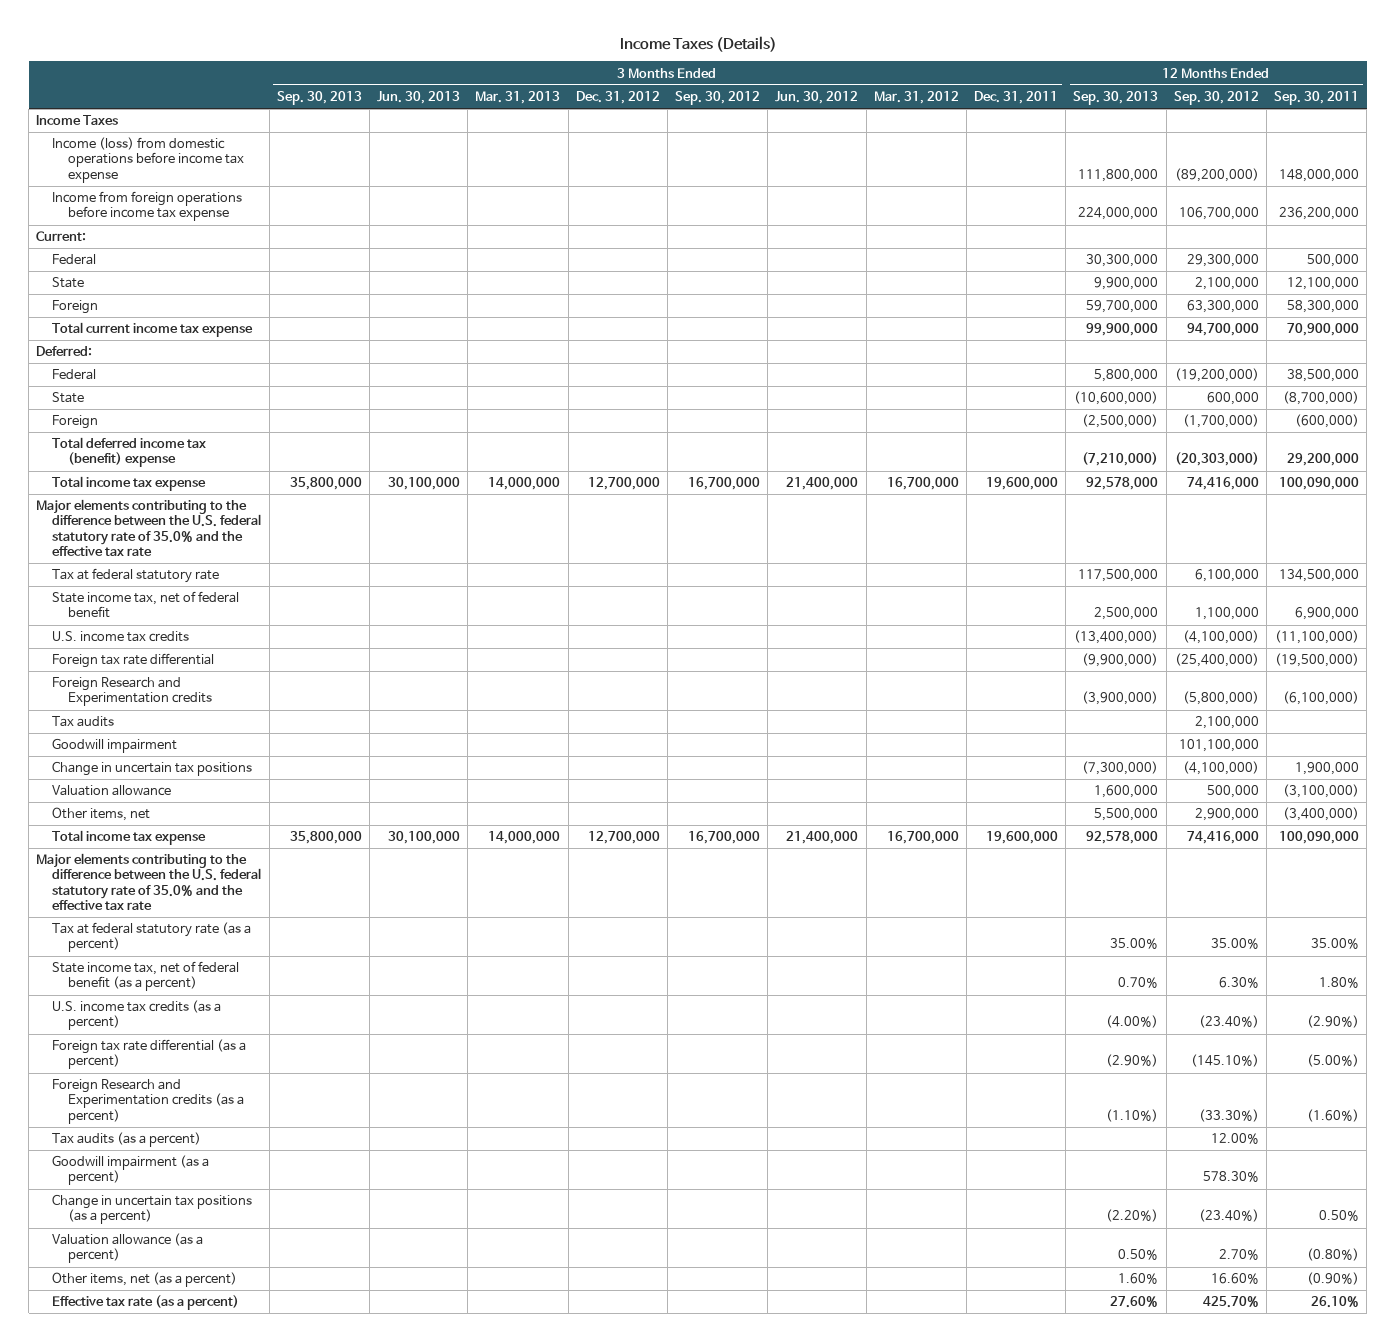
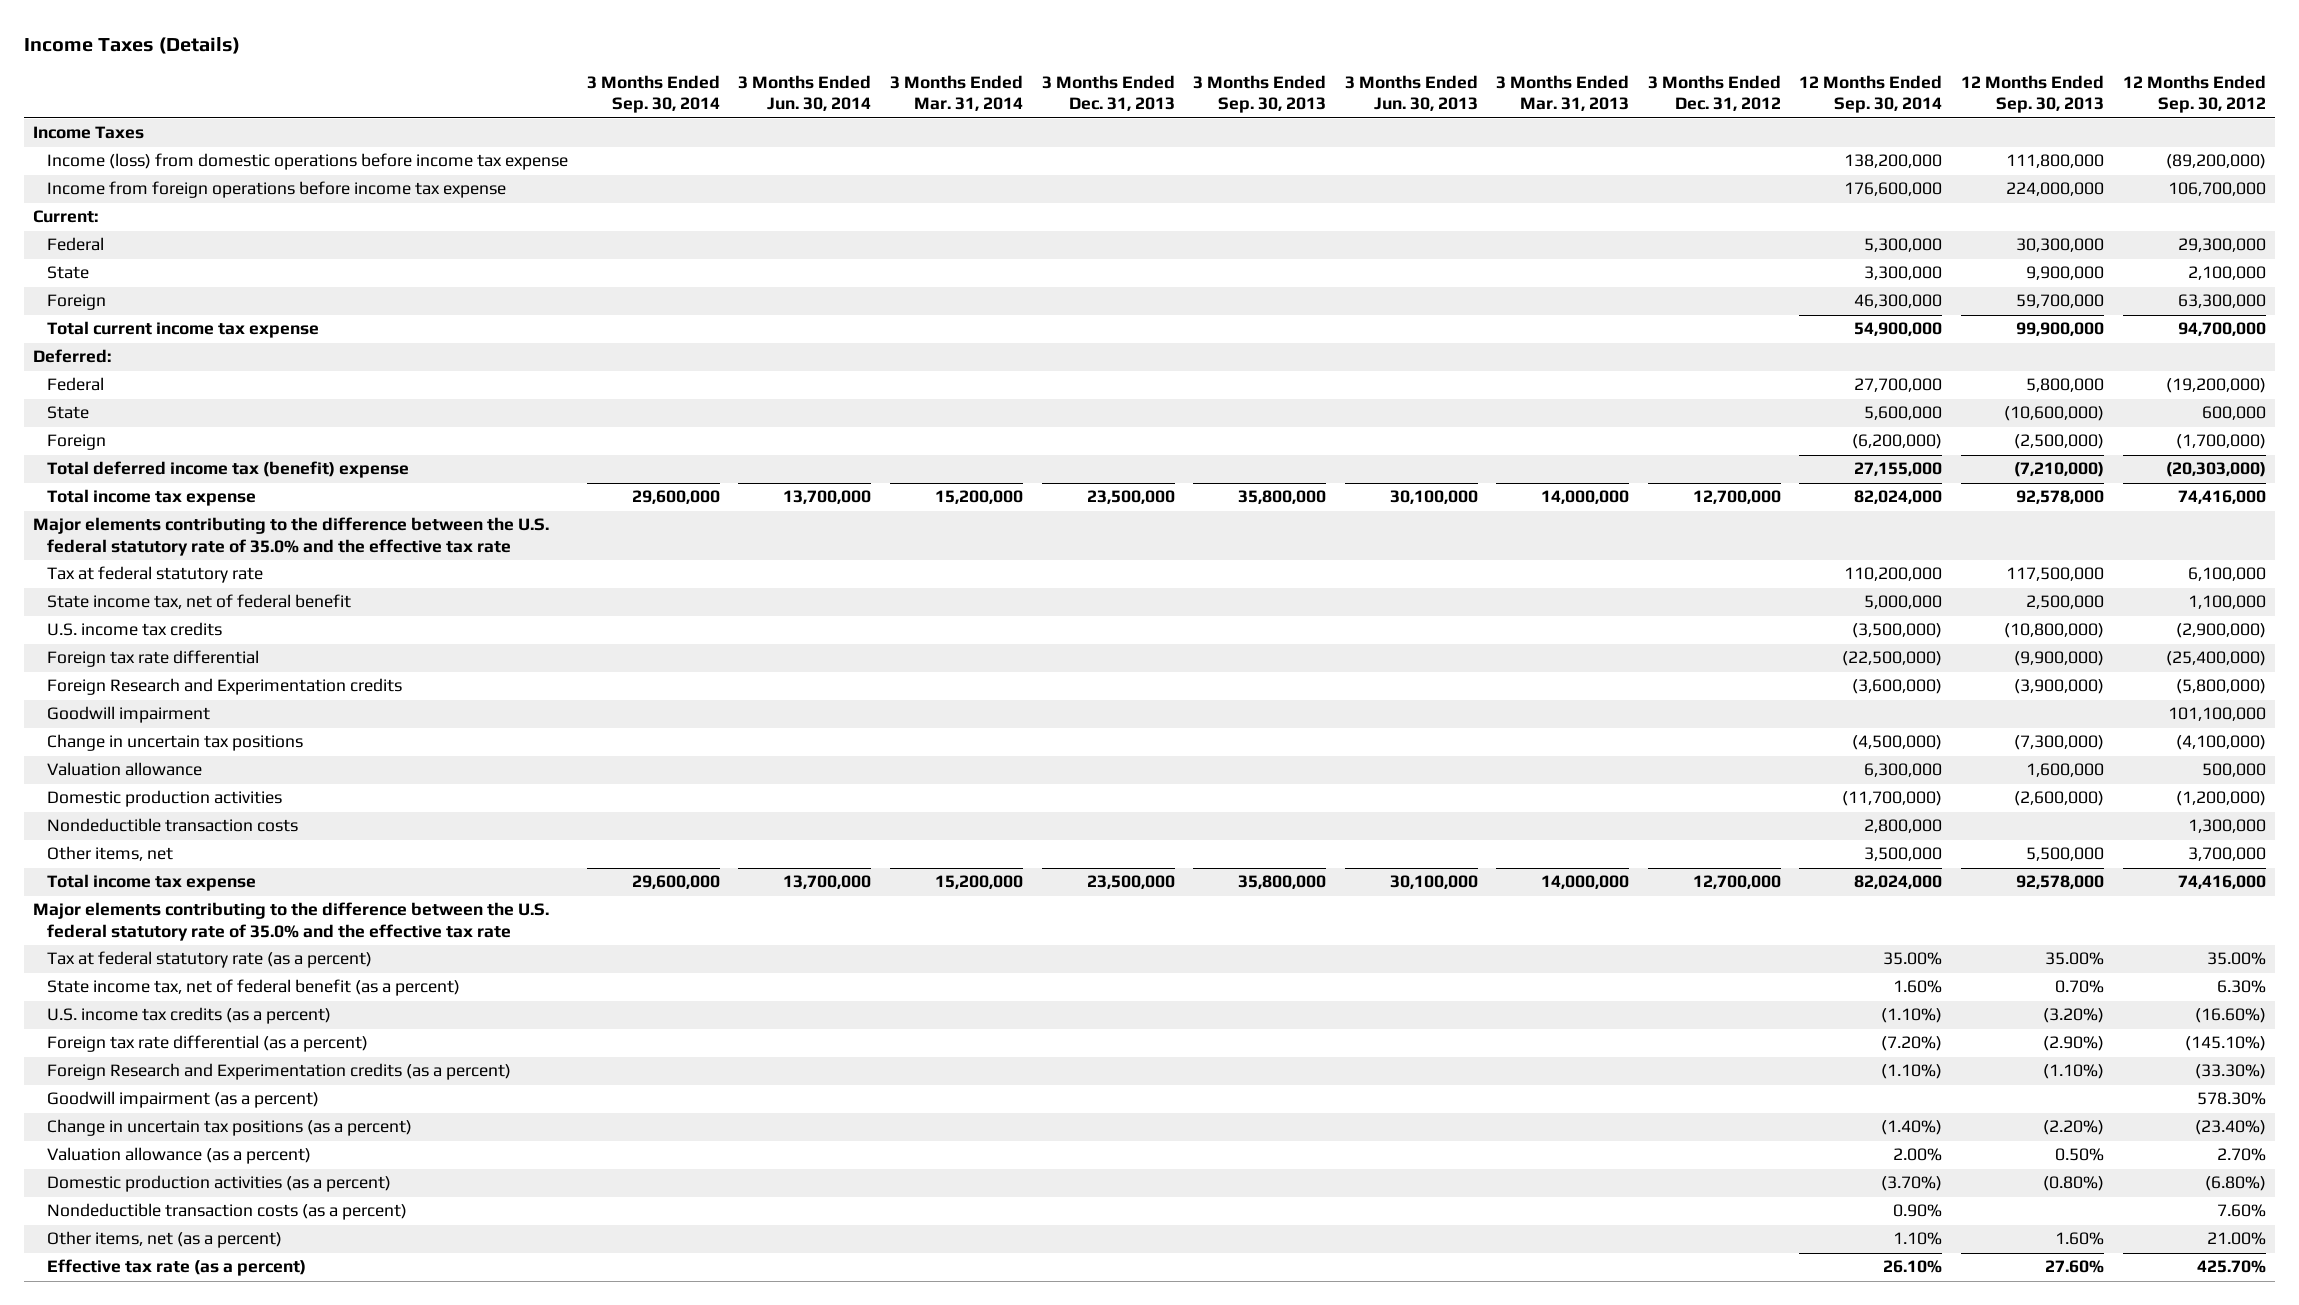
[675,91,761,106] Sep. 30, 2012 -> none
[775,91,859,105] Jun. 30, 2012 -> none
[873,91,959,105] Mar. 31, 2012 -> none
[974,91,1059,105] Dec. 31, 2011 -> none
[1274,91,1360,106] Sep. 30, 2011 -> none
none -> [586,74,720,114] 3 Months Ended Sep. 30, 2014
none -> [738,74,872,112] 3 Months Ended Jun. 30, 2014
none -> [889,74,1023,112] 3 Months Ended Mar. 31, 2014
none -> [1041,74,1175,112] 3 Months Ended Dec. 31, 2013
none -> [1799,74,1943,114] 12 Months Ended Sep. 30, 2014
[1074,630,1159,645] (13,400,000) -> [2003,623,2104,639] (10,800,000)
[1182,630,1259,645] (4,100,000) -> [2175,623,2266,639] (2,900,000)
[52,716,115,728] Tax audits -> none
none -> [47,790,283,808] Domestic production activities
none -> [47,818,299,833] Nondeductible transaction costs
[1194,808,1259,822] 2,900,000 -> [2187,847,2266,862] 3,700,000
[1106,1015,1159,1029] (4.00%) -> [2042,1008,2104,1024] (3.20%)
[1198,1015,1259,1029] (23.40%) -> [2194,1008,2266,1024] (16.60%)
[52,1132,202,1148] Tax audits (as a percent) -> none
none -> [47,1175,392,1193] Domestic production activities (as a percent)
none -> [47,1203,408,1221] Nondeductible transaction costs (as a percent)
[1210,1273,1259,1285] 16.60% -> [2206,1232,2266,1246] 21.00%

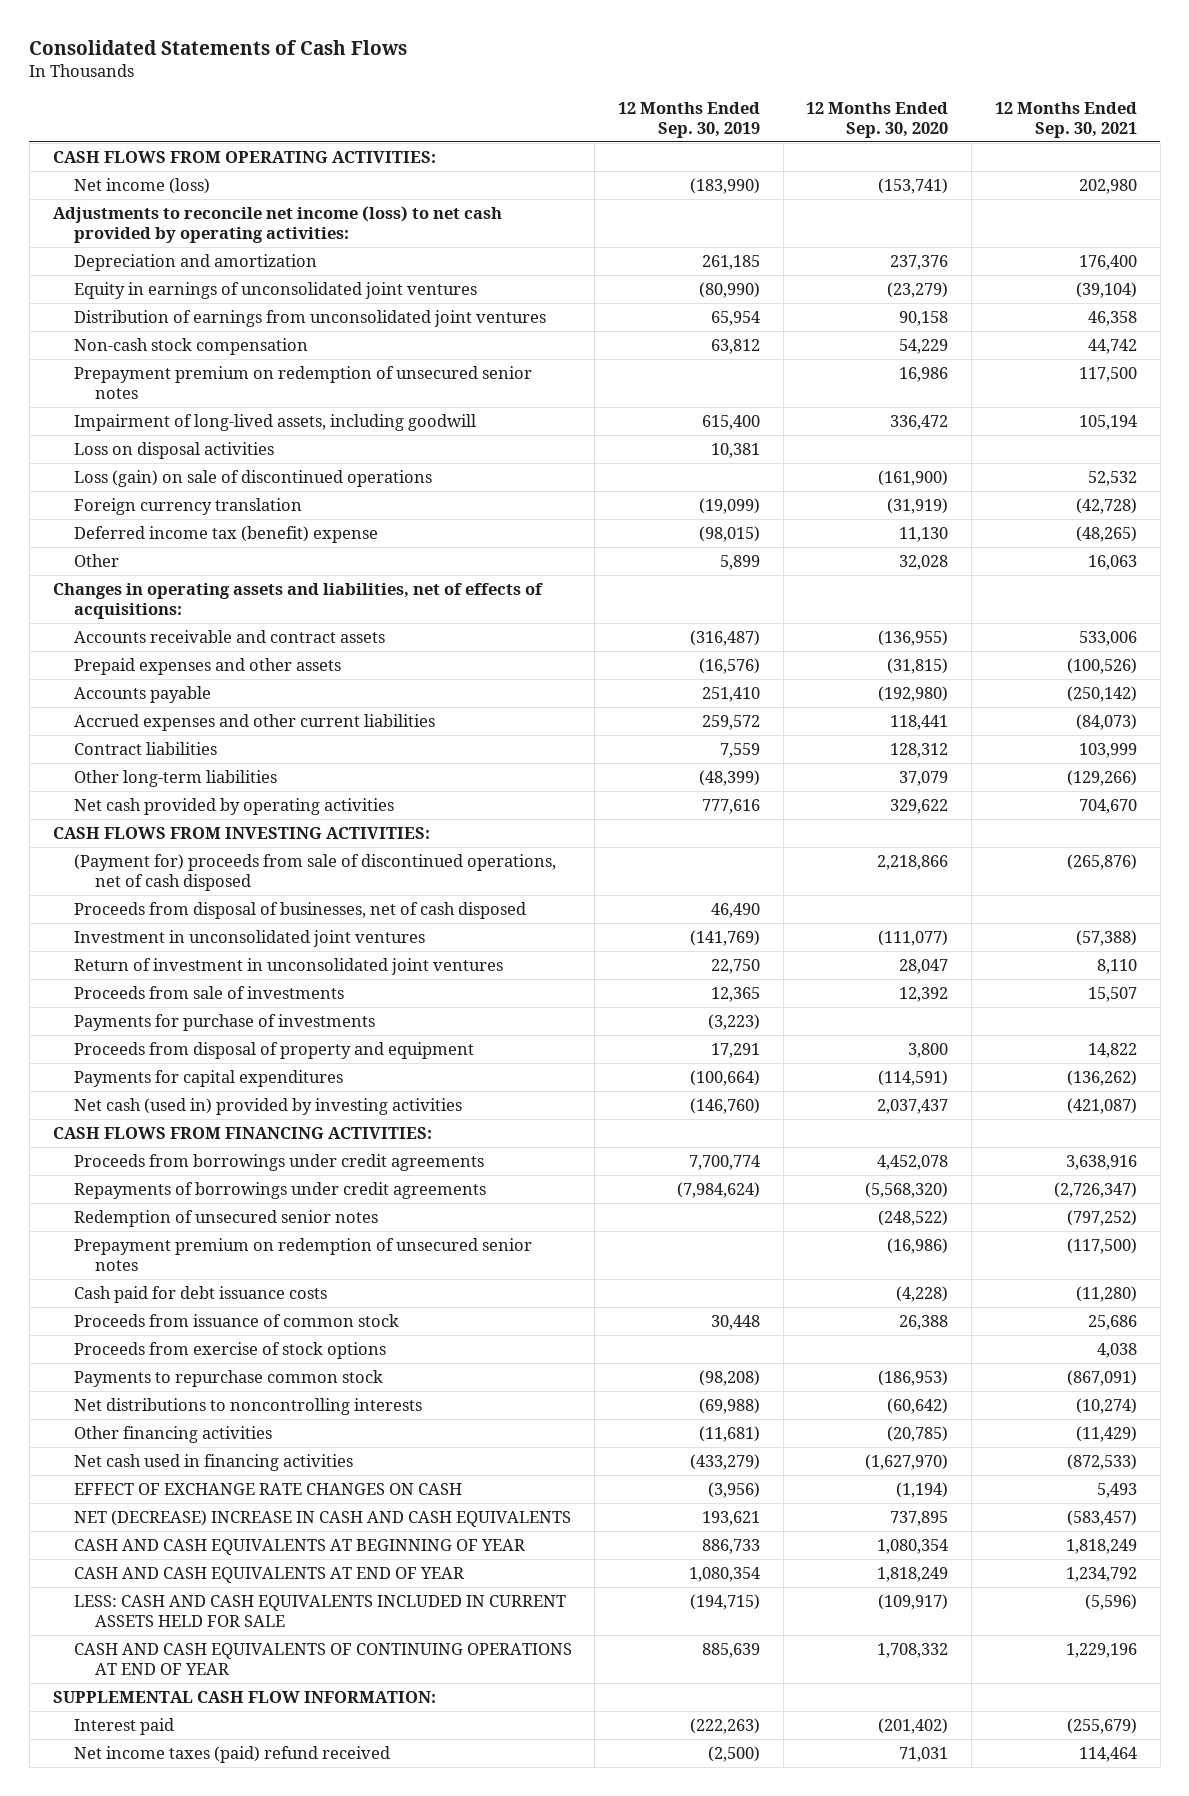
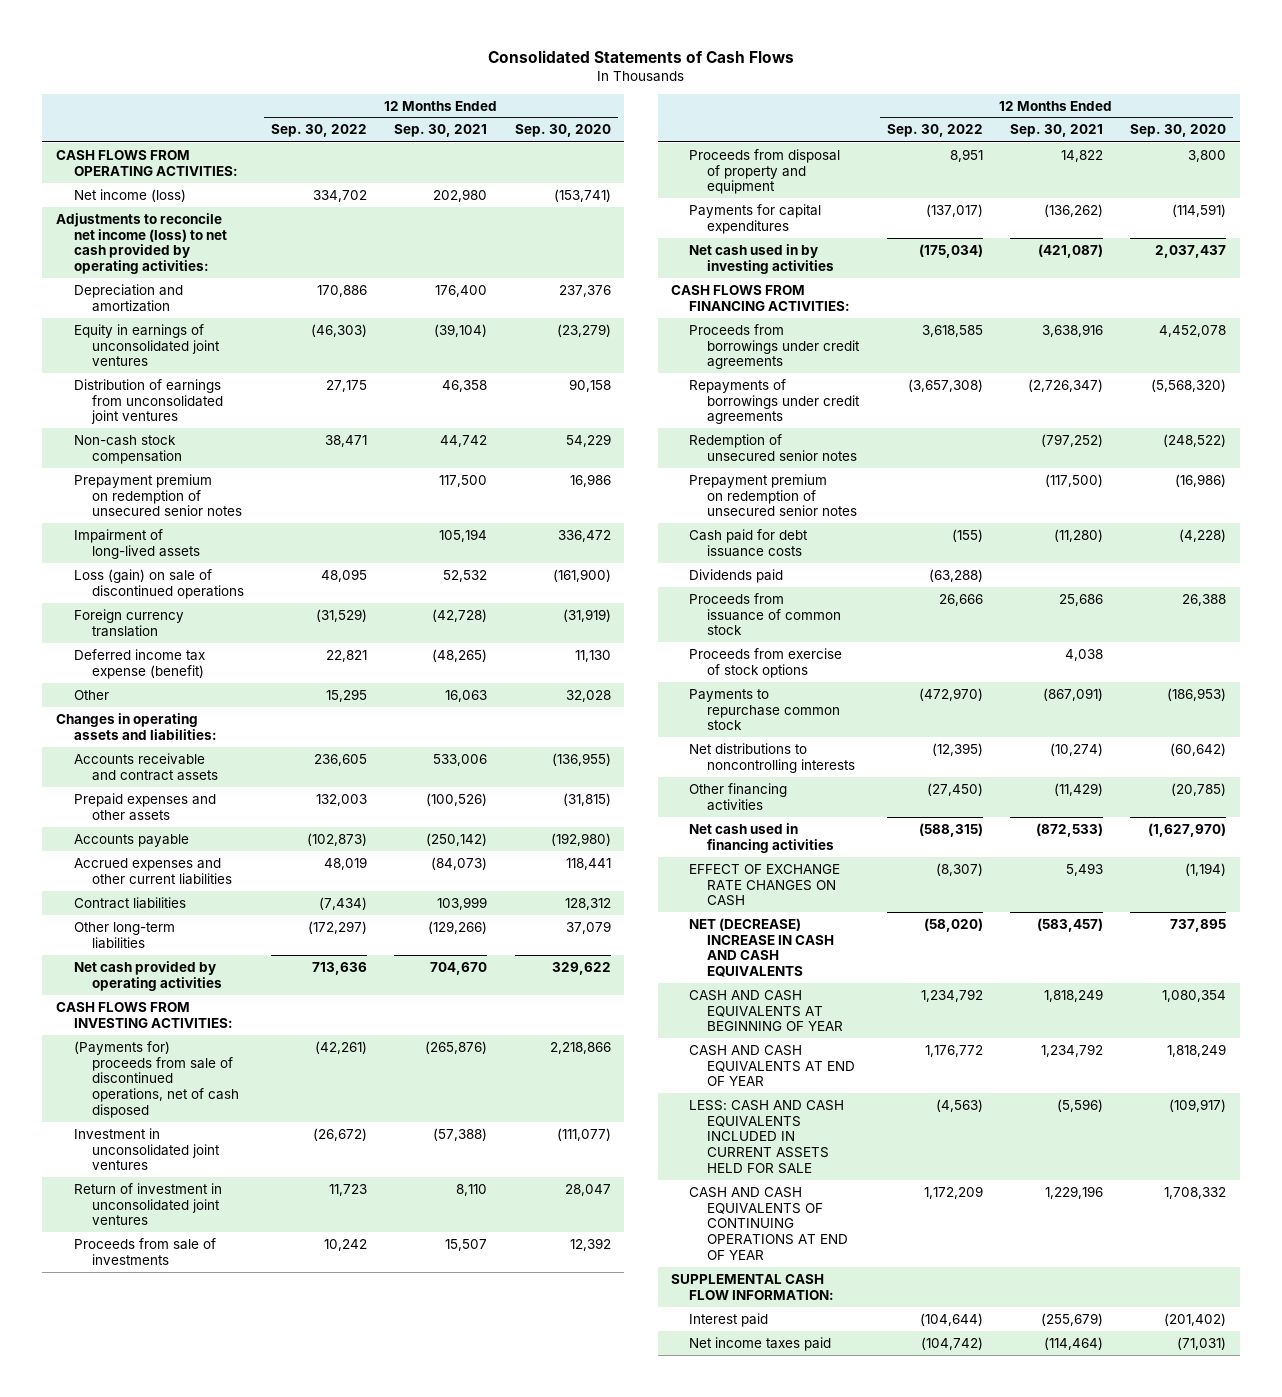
[618,101,761,138] 12 Months Ended Sep. 30, 2019 -> none
none -> [271,124,368,138] Sep. 30, 2022
[73,441,274,459] Loss on disposal activities -> none
[73,413,476,431] Impairment of long-lived assets, including goodwill -> [73,528,200,559] Impairment of long-lived assets
[73,525,378,543] Deferred income tax (benefit) expense -> [73,648,205,679] Deferred income tax expense (benefit)
[52,582,543,620] Changes in operating assets and liabilities, net of effects of acquisitions: -> [55,712,217,740] Changes in operating assets and liabilities:
[73,901,526,919] Proceeds from disposal of businesses, net of cash disposed -> none
[73,853,556,892] (Payment for) proceeds from sale of discontinued operations, net of cash disposed -> [73,1040,239,1118] (Payments for) proceeds from sale of discontinued operations, net of cash disposed
[73,1013,375,1031] Payments for purchase of investments -> none
[73,1097,462,1115] Net cash (used in) provided by investing activities -> [689,243,835,274] Net cash used in by investing activities
none -> [689,568,784,583] Dividends paid
[73,1745,390,1763] Net income taxes (paid) refund received -> [689,1336,832,1351] Net income taxes paid
[899,1746,949,1762] 71,031 -> [1177,1336,1227,1350] (71,031)
[1078,1746,1137,1762] 114,464 -> [1043,1336,1103,1350] (114,464)

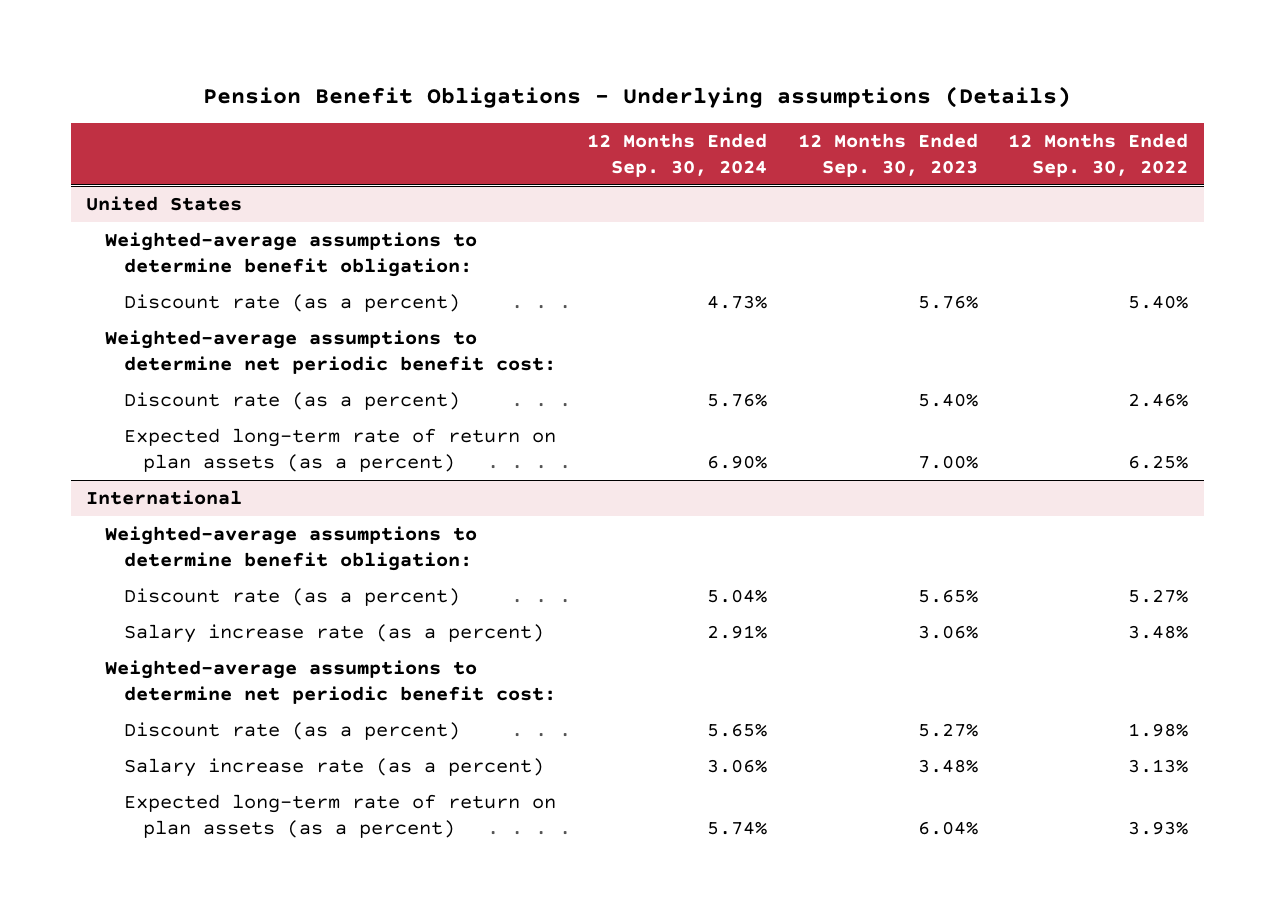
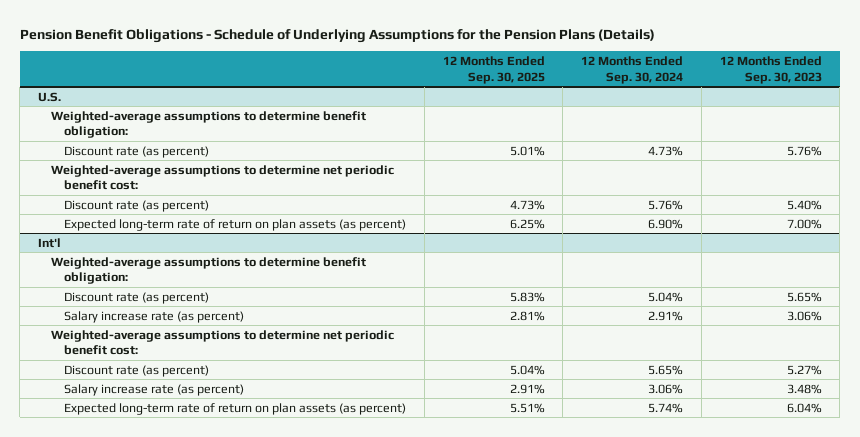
[203,85,1072,108] Pension Benefit Obligations - Underlying assumptions (Details) -> [19,28,655,43] Pension Benefit Obligations - Schedule of Underlying Assumptions for the Pension Plans (Details)
[1008,133,1189,177] 12 Months Ended Sep. 30, 2022 -> none
none -> [442,55,545,84] 12 Months Ended Sep. 30, 2025
[86,196,243,212] United States -> [37,91,61,102] U.S.
[123,294,460,313] Discount rate (as a percent) -> [64,145,210,158] Discount rate (as percent)
[123,392,460,411] Discount rate (as a percent) -> [64,199,210,212] Discount rate (as percent)
[123,428,556,472] Expected long-term rate of return on plan assets (as a percent) -> [64,218,407,231] Expected long-term rate of return on plan assets (as percent)
[86,490,243,506] International -> [37,237,61,248] Int'l
[123,588,460,607] Discount rate (as a percent) -> [64,291,210,304] Discount rate (as percent)
[123,624,544,644] Salary increase rate (as a percent) -> [64,310,245,323] Salary increase rate (as percent)
[123,722,460,741] Discount rate (as a percent) -> [64,364,210,377] Discount rate (as percent)
[123,758,544,778] Salary increase rate (as a percent) -> [64,383,245,396] Salary increase rate (as percent)
[123,794,556,838] Expected long-term rate of return on plan assets (as a percent) -> [64,402,407,415] Expected long-term rate of return on plan assets (as percent)

